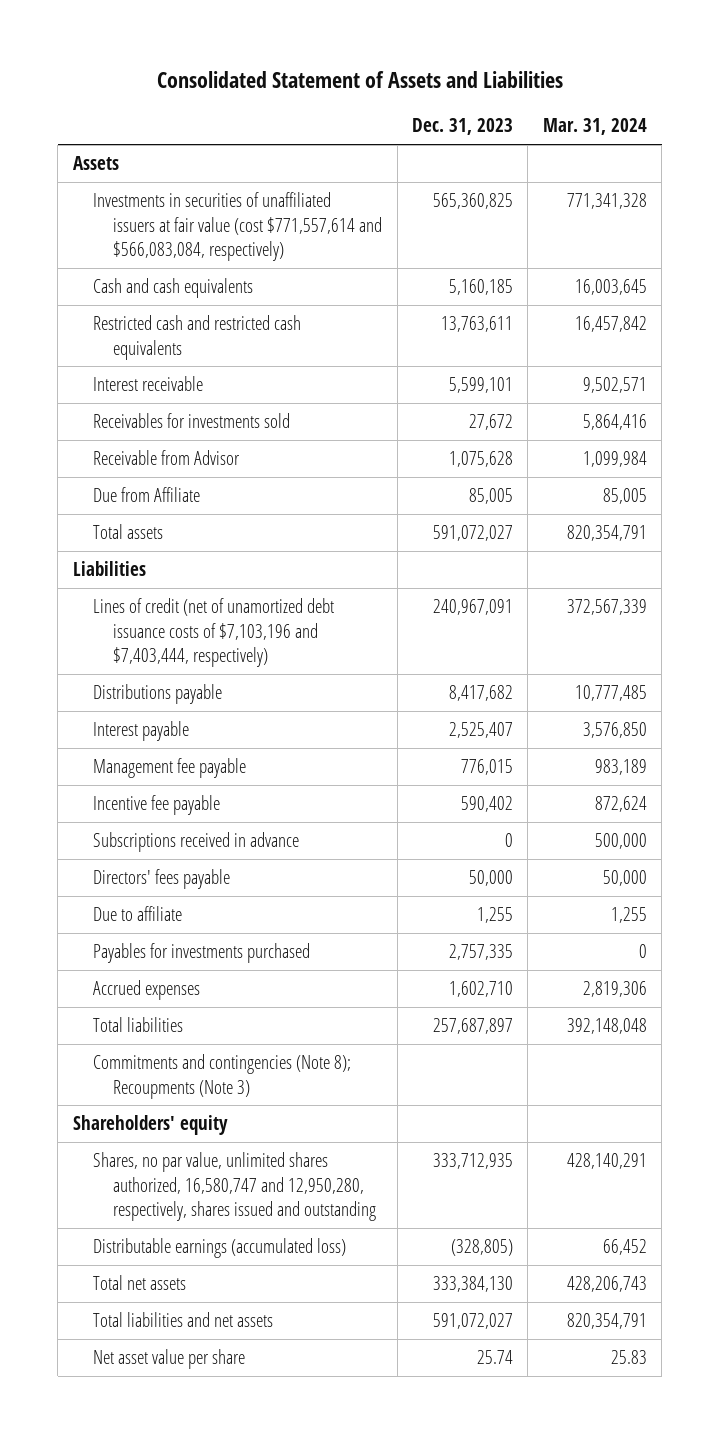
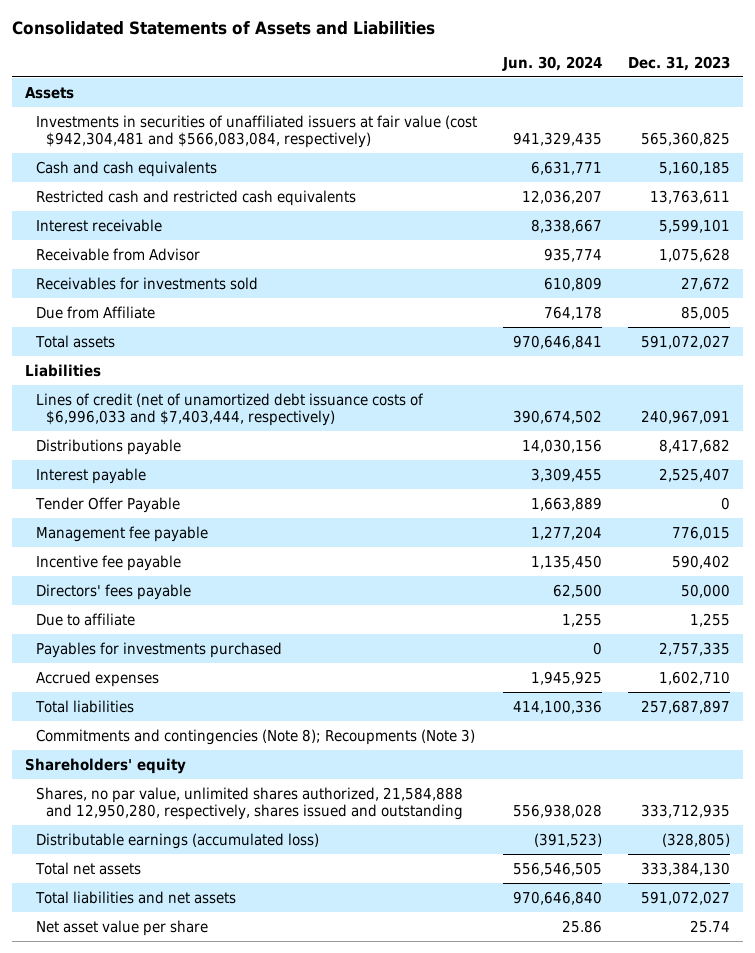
[156,70,563,88] Consolidated Statement of Assets and Liabilities -> [11,20,435,35] Consolidated Statements of Assets and Liabilities
[542,118,647,136] Mar. 31, 2024 -> none
none -> [501,55,602,71] Jun. 30, 2024
[92,192,383,261] Investments in securities of unaffiliated issuers at fair value (cost $771,557,614 and $566,083,084, respectively) -> [35,114,477,148] Investments in securities of unaffiliated issuers at fair value (cost $942,304,481 and $566,083,084, respectively)
[92,413,290,429] Receivables for investments sold -> [35,276,258,290] Receivables for investments sold
[92,598,334,667] Lines of credit (net of unamortized debt issuance costs of $7,103,196 and $7,403,444, respectively) -> [35,392,424,426] Lines of credit (net of unamortized debt issuance costs of $6,996,033 and $7,403,444, respectively)
none -> [34,496,180,513] Tender Offer Payable
[92,832,299,853] Subscriptions received in advance -> none
[92,1152,377,1221] Shares, no par value, unlimited shares authorized, 16,580,747 and 12,950,280, respectively, shares issued and outstanding -> [35,786,464,820] Shares, no par value, unlimited shares authorized, 21,584,888 and 12,950,280, respectively, shares issued and outstanding

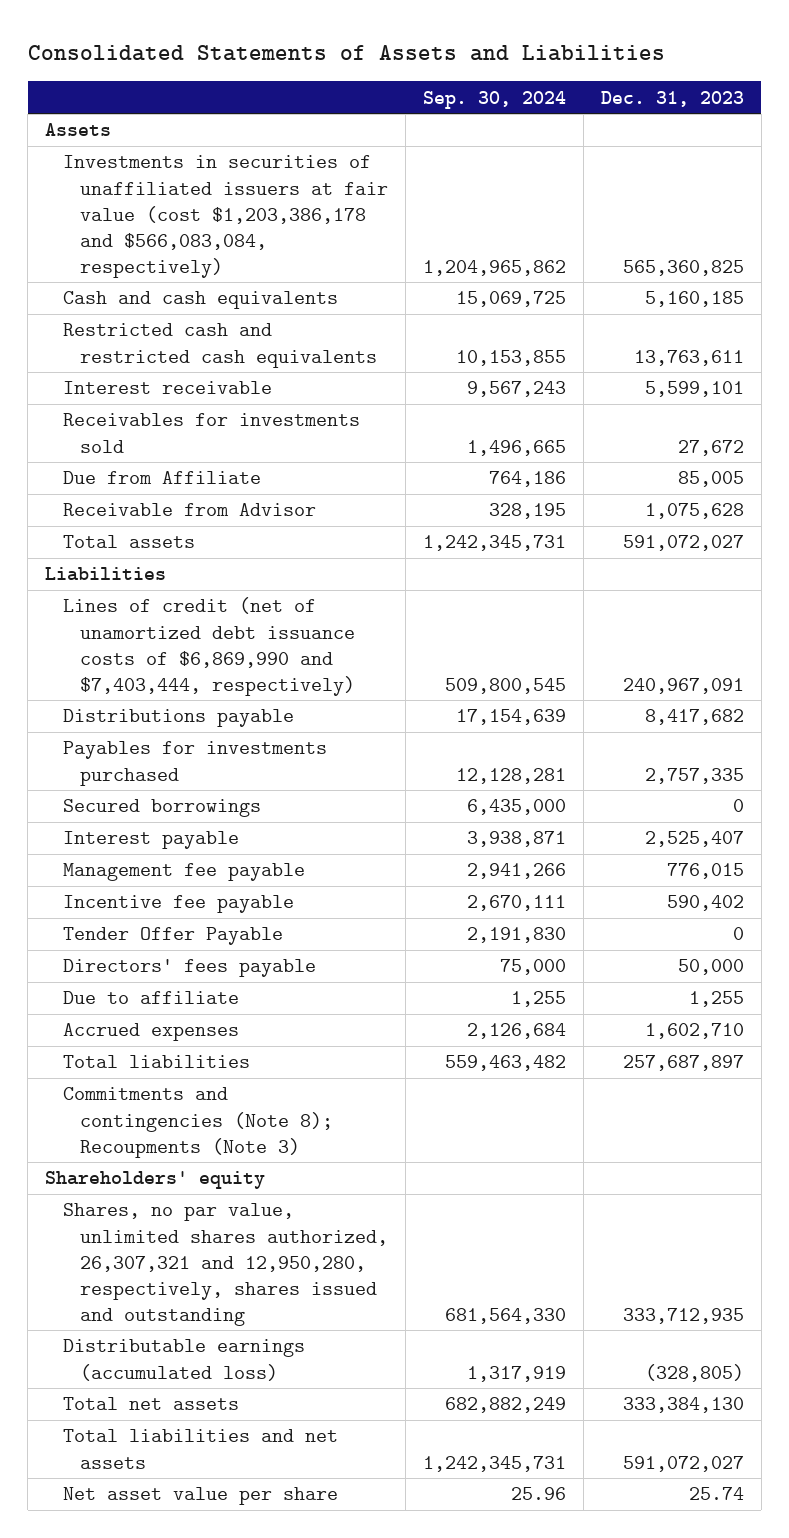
[501,55,602,71] Jun. 30, 2024 -> none
none -> [422,90,566,109] Sep. 30, 2024
[35,114,477,148] Investments in securities of unaffiliated issuers at fair value (cost $942,304,481 and $566,083,084, respectively) -> [62,155,388,278] Investments in securities of unaffiliated issuers at fair value (cost $1,203,386,178 and $566,083,084, respectively)
[35,247,200,261] Receivable from Advisor -> [62,503,316,517] Receivable from Advisor
[35,392,424,426] Lines of credit (net of unamortized debt issuance costs of $6,996,033 and $7,403,444, respectively) -> [62,597,355,696] Lines of credit (net of unamortized debt issuance costs of $6,869,990 and $7,403,444, respectively)
[35,641,282,658] Payables for investments purchased -> [62,741,327,786] Payables for investments purchased
none -> [62,799,261,818] Secured borrowings
[34,496,180,513] Tender Offer Payable -> [62,927,283,946] Tender Offer Payable
[35,786,464,820] Shares, no par value, unlimited shares authorized, 21,584,888 and 12,950,280, respectively, shares issued and outstanding -> [62,1203,388,1326] Shares, no par value, unlimited shares authorized, 26,307,321 and 12,950,280, respectively, shares issued and outstanding

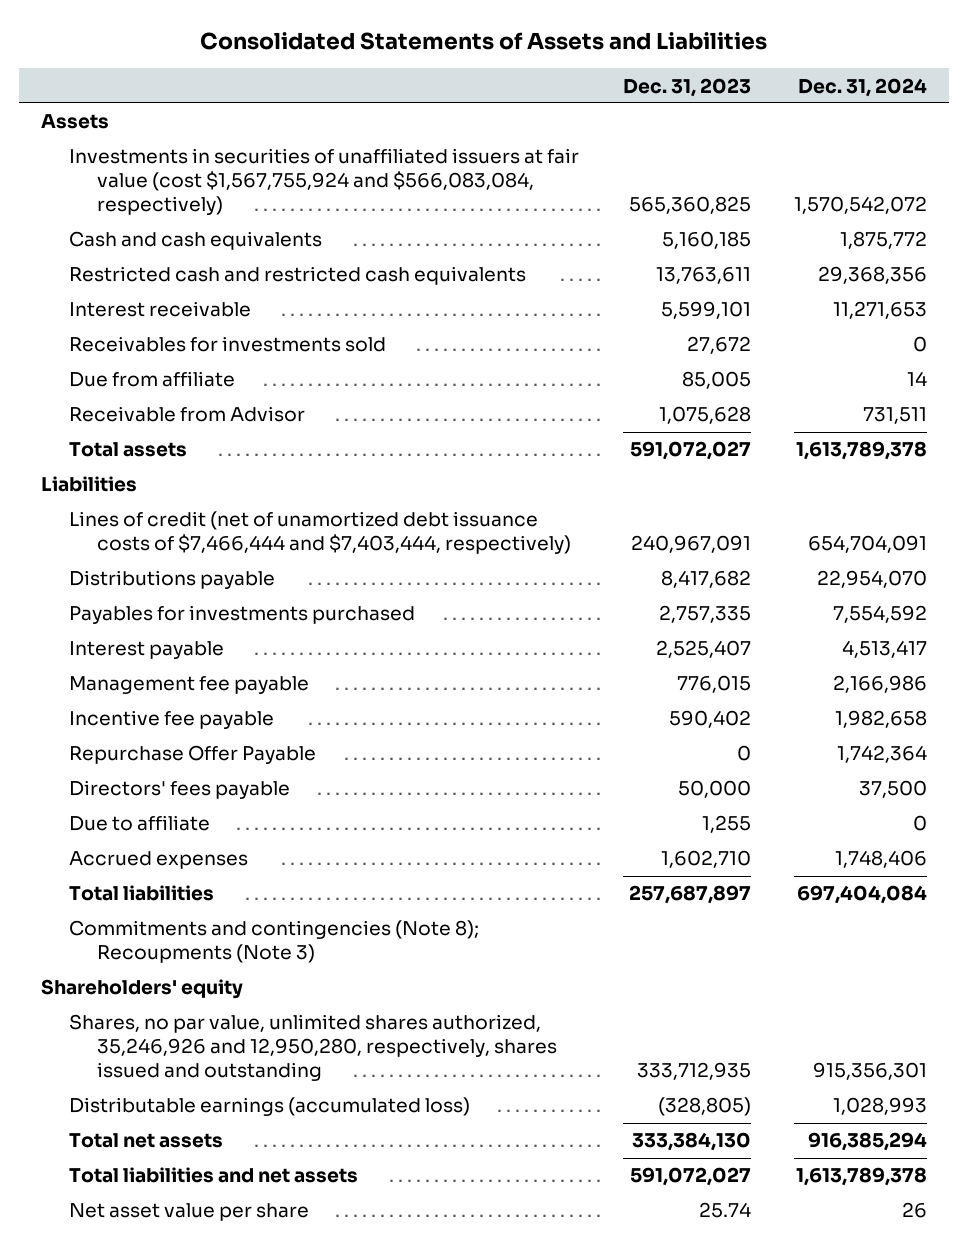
[422,90,566,109] Sep. 30, 2024 -> none
none -> [798,77,928,97] Dec. 31, 2024
[62,155,388,278] Investments in securities of unaffiliated issuers at fair value (cost $1,203,386,178 and $566,083,084, respectively) -> [68,148,579,216] Investments in securities of unaffiliated issuers at fair value (cost $1,567,755,924 and $566,083,084, respectively)
[62,471,261,485] Due from Affiliate -> [68,371,235,388] Due from affiliate
[62,597,355,696] Lines of credit (net of unamortized debt issuance costs of $6,869,990 and $7,403,444, respectively) -> [68,511,571,555] Lines of credit (net of unamortized debt issuance costs of $7,466,444 and $7,403,444, respectively)
[62,799,261,818] Secured borrowings -> none
[62,927,283,946] Tender Offer Payable -> [68,745,316,765] Repurchase Offer Payable
[62,1203,388,1326] Shares, no par value, unlimited shares authorized, 26,307,321 and 12,950,280, respectively, shares issued and outstanding -> [68,1014,557,1082] Shares, no par value, unlimited shares authorized, 35,246,926 and 12,950,280, respectively, shares issued and outstanding

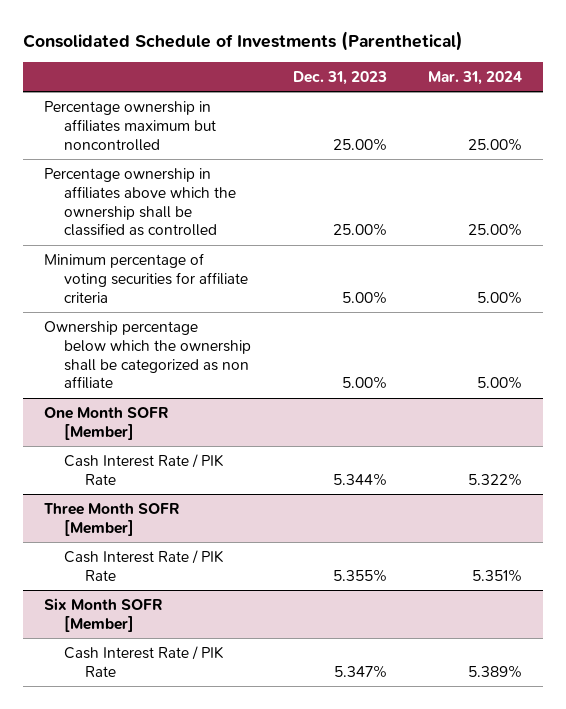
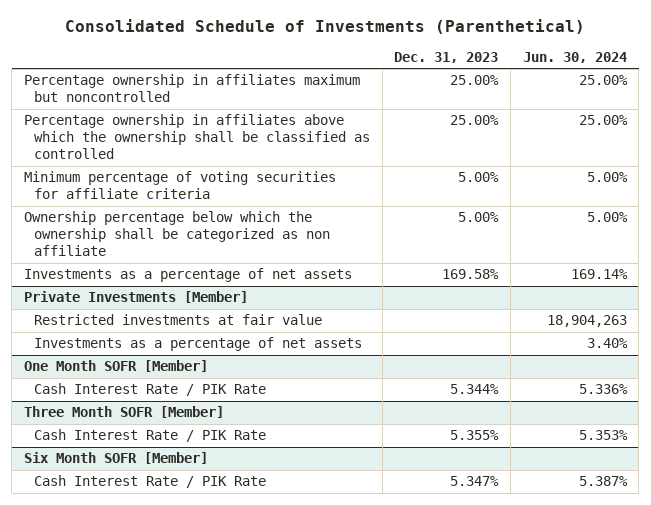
[428,70,523,85] Mar. 31, 2024 -> none
none -> [522,51,627,63] Jun. 30, 2024
none -> [23,268,352,283] Investments as a percentage of net assets
none -> [23,291,248,304] Private Investments [Member]
none -> [34,314,323,326] Restricted investments at fair value
none -> [34,337,363,352] Investments as a percentage of net assets

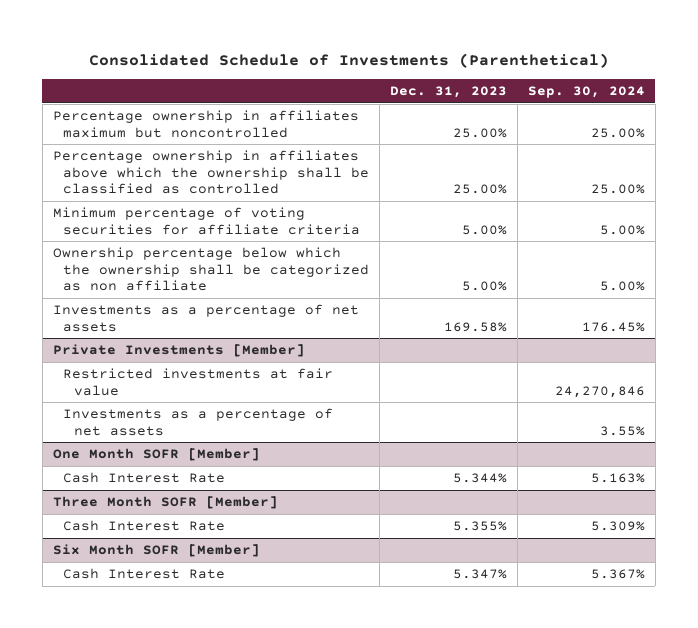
[522,51,627,63] Jun. 30, 2024 -> none
none -> [527,86,645,99] Sep. 30, 2024
[34,383,267,397] Cash Interest Rate / PIK Rate -> [63,472,226,484] Cash Interest Rate
[34,429,267,443] Cash Interest Rate / PIK Rate -> [63,520,226,532] Cash Interest Rate
[34,475,267,489] Cash Interest Rate / PIK Rate -> [63,568,226,580] Cash Interest Rate

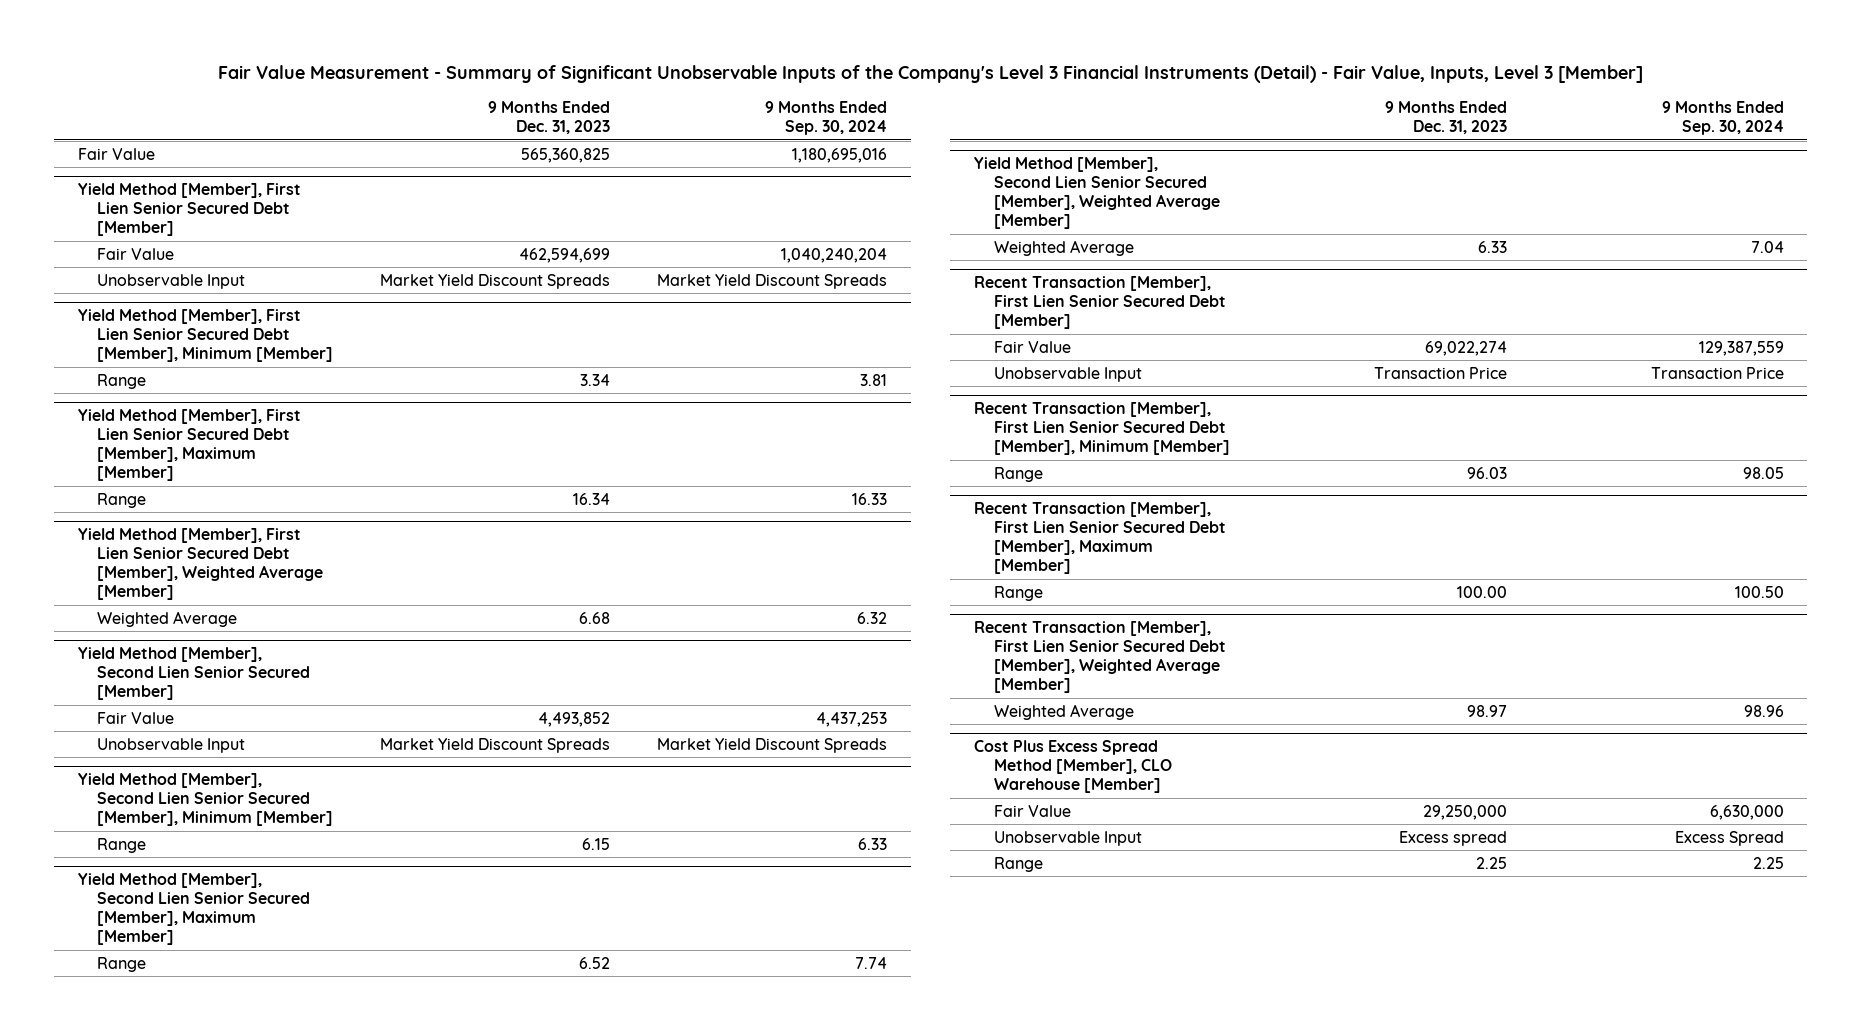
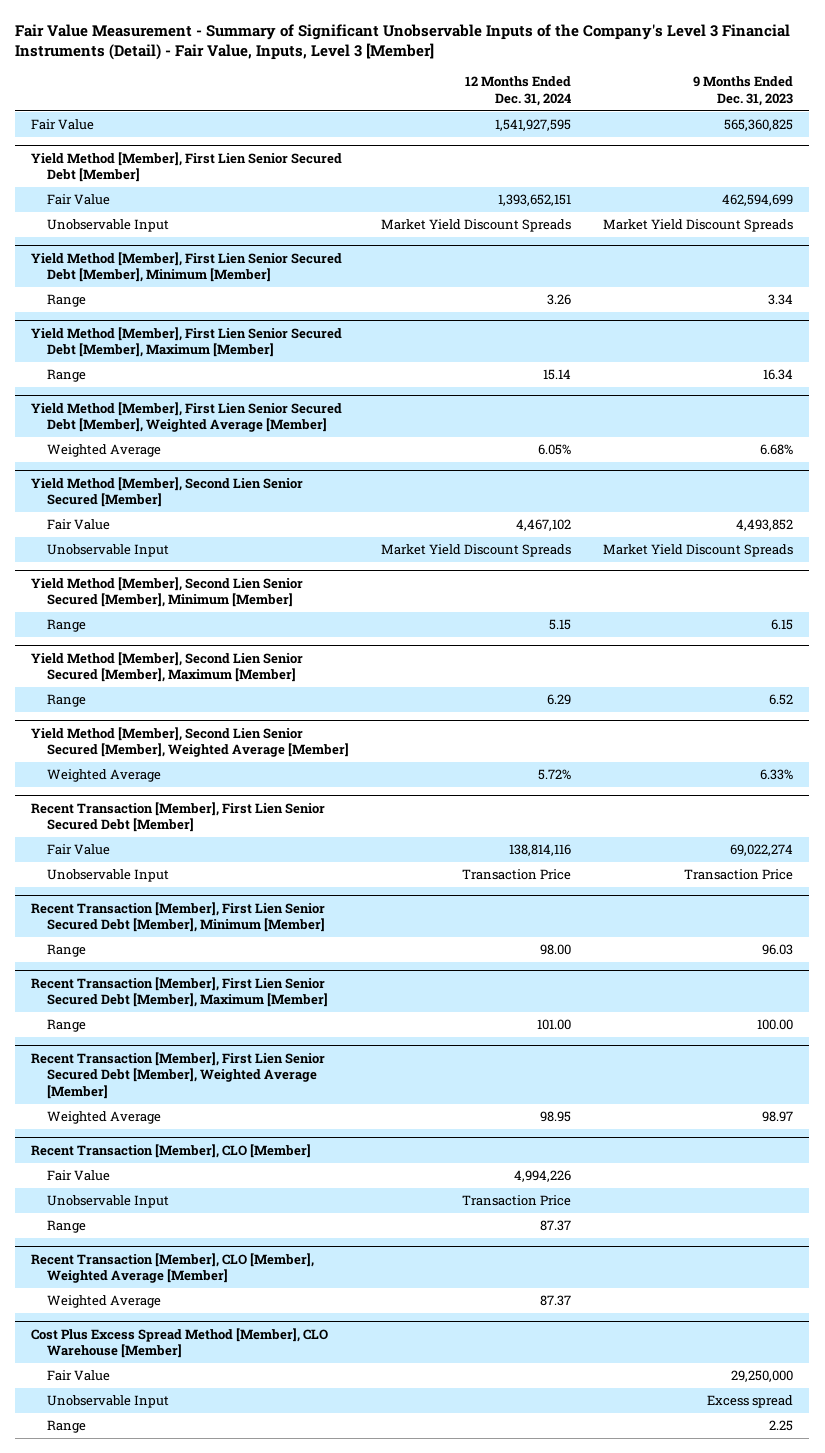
[765,101,888,136] 9 Months Ended Sep. 30, 2024 -> none
none -> [465,76,572,106] 12 Months Ended Dec. 31, 2024
[579,611,611,624] 6.68 -> [760,444,794,456] 6.68%
[1477,240,1507,253] 6.33 -> [760,769,794,781] 6.33%
none -> [31,1143,312,1158] Recent Transaction [Member], CLO [Member]
none -> [47,1170,111,1182] Fair Value
none -> [47,1195,170,1209] Unobservable Input
none -> [47,1220,87,1234] Range
none -> [31,1252,315,1284] Recent Transaction [Member], CLO [Member], Weighted Average [Member]
none -> [47,1295,162,1309] Weighted Average

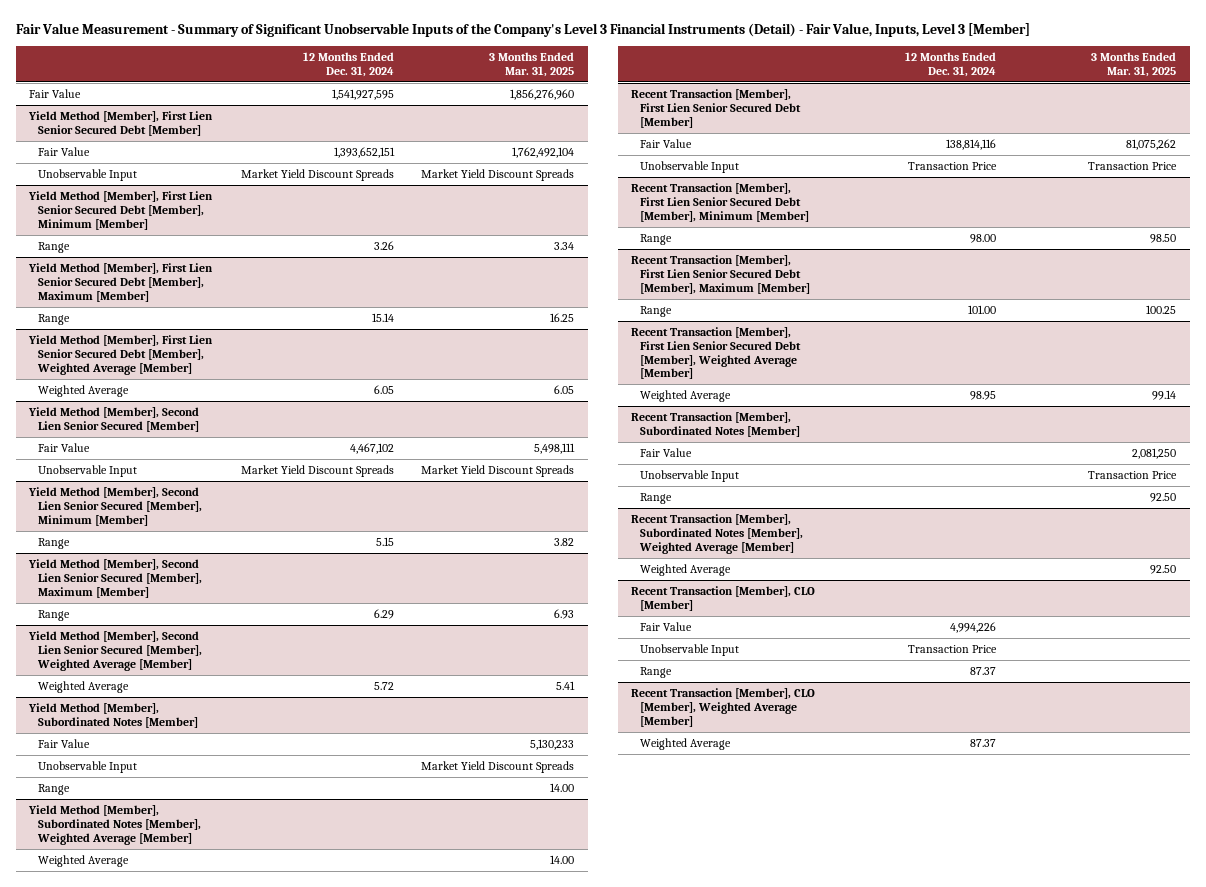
[693,76,794,106] 9 Months Ended Dec. 31, 2023 -> none
none -> [489,51,575,77] 3 Months Ended Mar. 31, 2025
[538,444,572,456] 6.05% -> [373,385,394,395] 6.05
[538,769,572,781] 5.72% -> [373,682,394,691] 5.72
none -> [28,703,199,728] Yield Method [Member], Subordinated Notes [Member]
none -> [38,739,91,749] Fair Value
none -> [38,761,138,774] Unobservable Input
none -> [38,784,71,796] Range
none -> [28,805,202,845] Yield Method [Member], Subordinated Notes [Member], Weighted Average [Member]
none -> [38,855,130,868] Weighted Average
none -> [631,412,801,437] Recent Transaction [Member], Subordinated Notes [Member]
none -> [640,448,693,458] Fair Value
none -> [640,470,740,483] Unobservable Input
none -> [640,493,673,505] Range
none -> [631,514,804,554] Recent Transaction [Member], Subordinated Notes [Member], Weighted Average [Member]
none -> [640,564,732,577] Weighted Average
[31,1327,329,1359] Cost Plus Excess Spread Method [Member], CLO Warehouse [Member] -> none
[47,1370,111,1382] Fair Value -> none
[47,1395,170,1409] Unobservable Input -> none
[47,1420,87,1434] Range -> none

